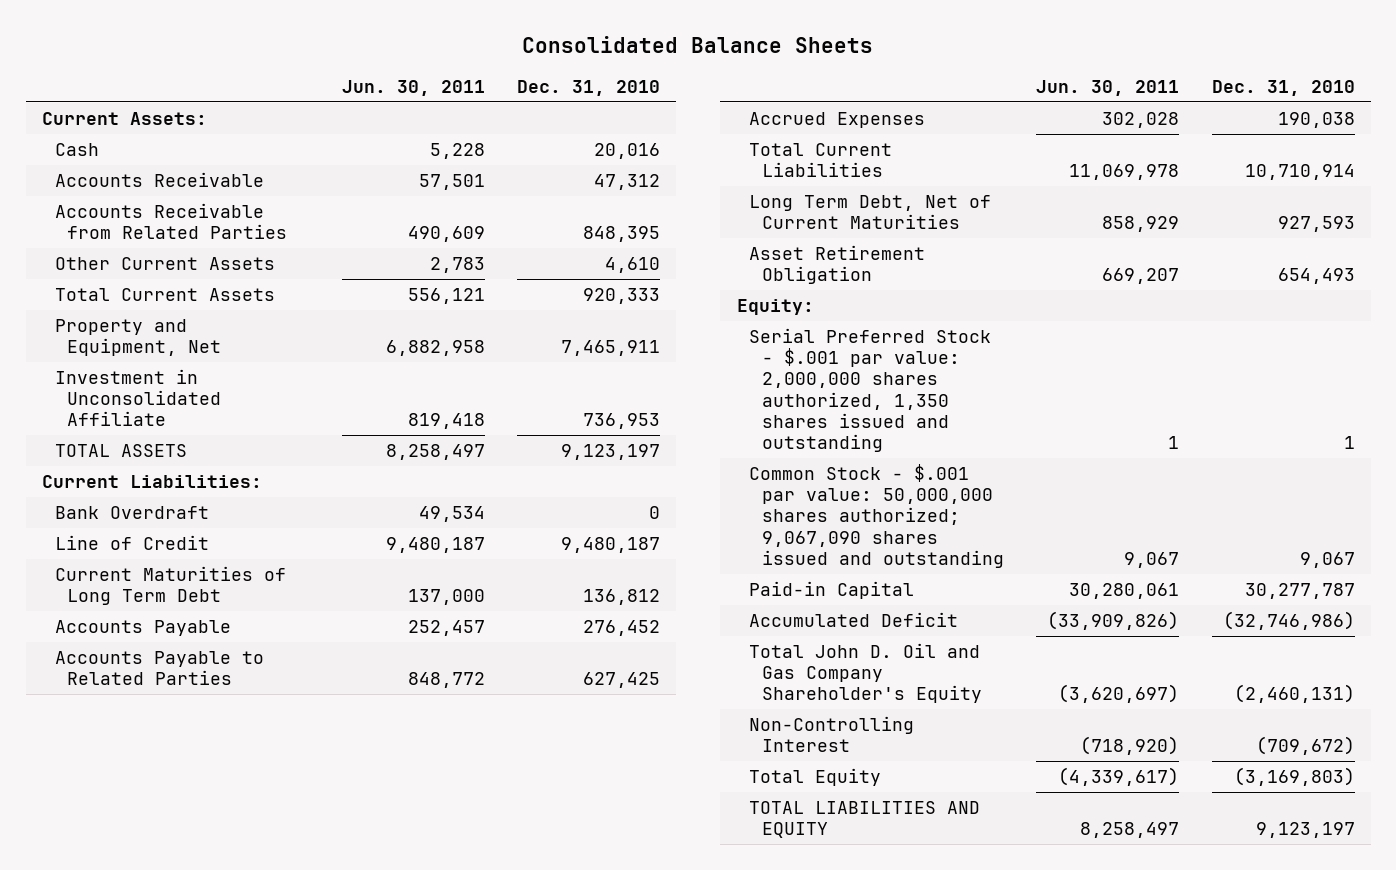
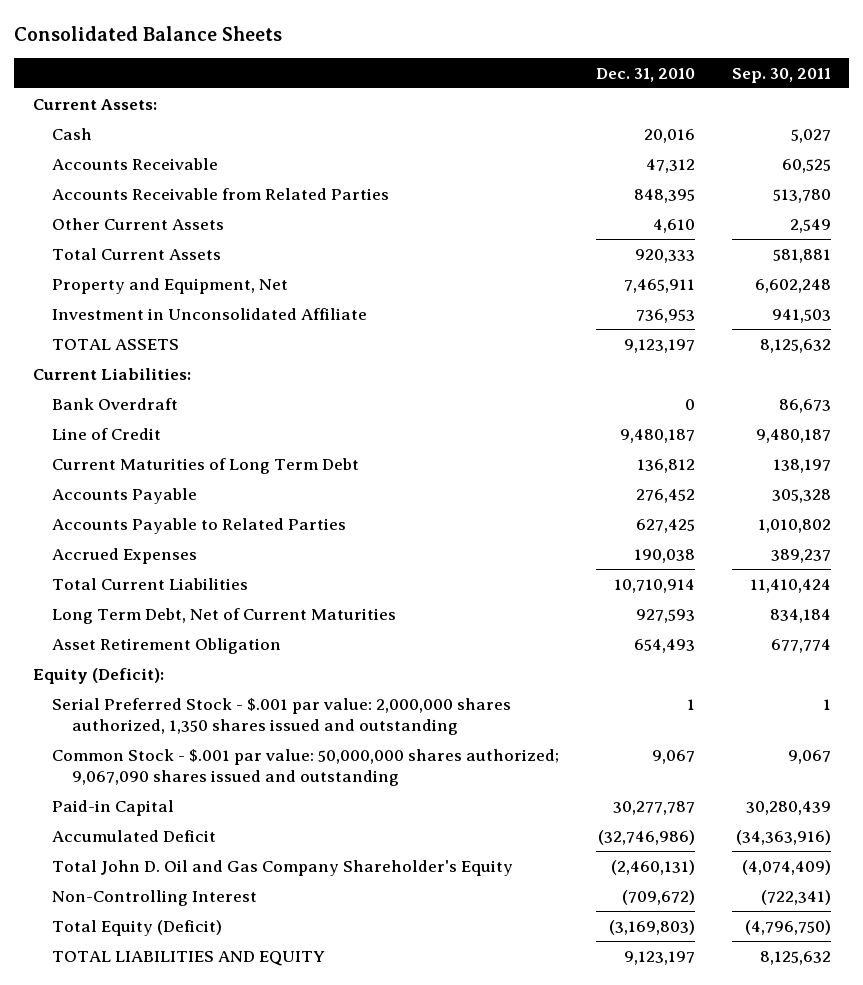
[341,80,485,97] Jun. 30, 2011 -> none
none -> [731,67,831,83] Sep. 30, 2011
[736,298,814,315] Equity: -> [32,667,164,684] Equity (Deficit):
[749,767,882,786] Total Equity -> [52,919,223,936] Total Equity (Deficit)

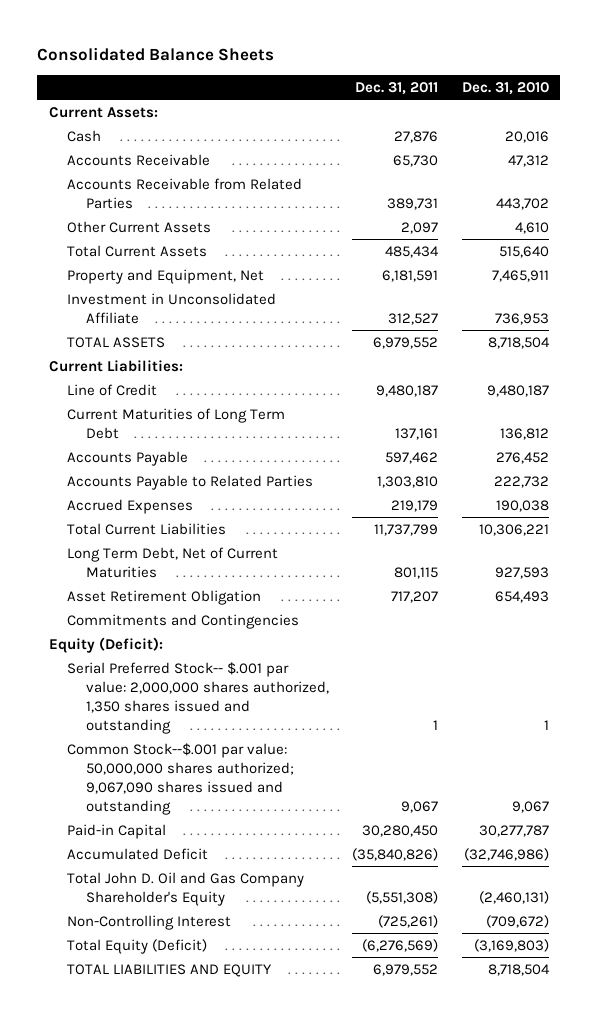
[731,67,831,83] Sep. 30, 2011 -> none
none -> [355,81,439,95] Dec. 31, 2011
[633,188,695,203] 848,395 -> [495,197,549,210] 443,702
[634,248,695,263] 920,333 -> [498,245,549,258] 515,640
[623,338,695,353] 9,123,197 -> [487,336,550,349] 8,718,504
[52,397,179,410] Bank Overdraft -> none
[635,518,695,533] 627,425 -> [493,475,549,488] 222,732
[613,578,695,593] 10,710,914 -> [478,523,549,536] 10,306,221
none -> [67,613,300,629] Commitments and Contingencies
[52,697,512,735] Serial Preferred Stock - $.001 par value: 2,000,000 shares authorized, 1,350 shares issued and outstanding -> [67,661,329,734] Serial Preferred Stock-- $.001 par value: 2,000,000 shares authorized, 1,350 shares issued and outstanding
[52,748,560,786] Common Stock - $.001 par value: 50,000,000 shares authorized; 9,067,090 shares issued and outstanding -> [67,742,294,815] Common Stock--$.001 par value: 50,000,000 shares authorized; 9,067,090 shares issued and outstanding
[623,950,695,965] 9,123,197 -> [487,963,550,976] 8,718,504

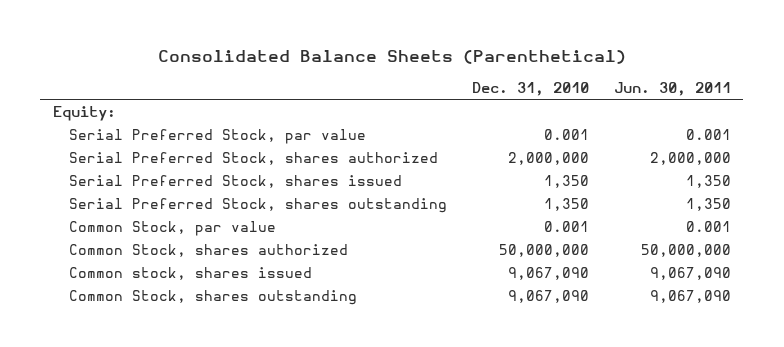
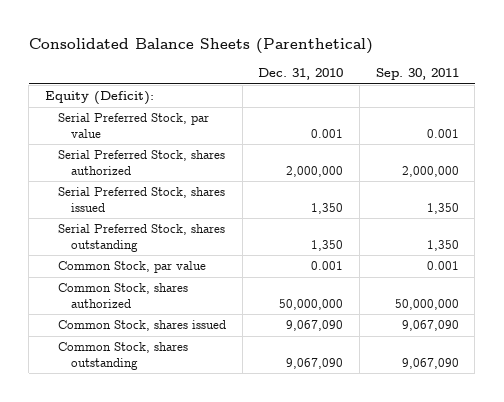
[613,82,731,97] Jun. 30, 2011 -> none
none -> [375,68,459,81] Sep. 30, 2011
[52,105,116,121] Equity: -> [44,91,154,106] Equity (Deficit):
[68,266,312,280] Common stock, shares issued -> [58,320,227,332] Common Stock, shares issued

